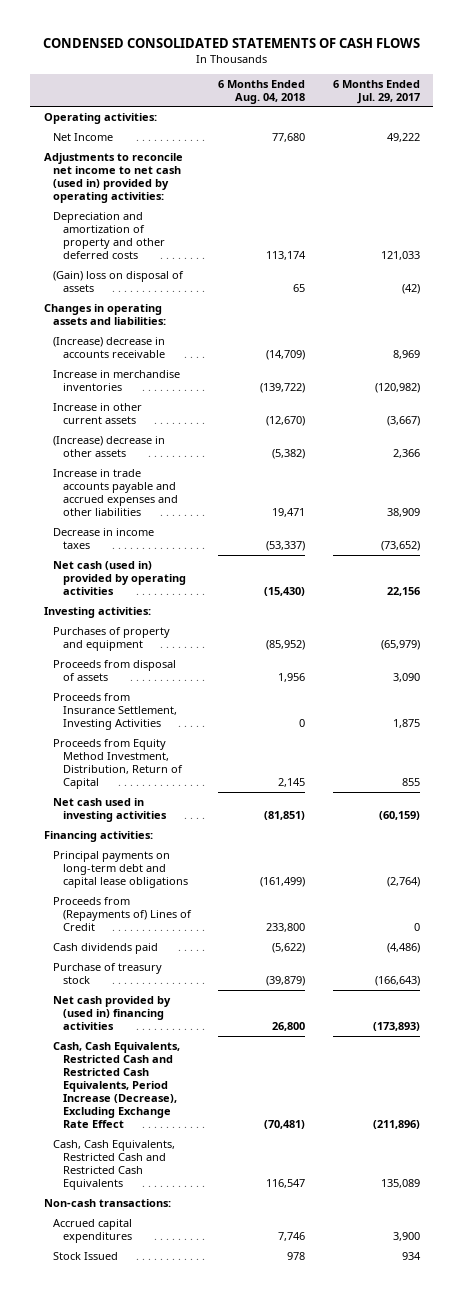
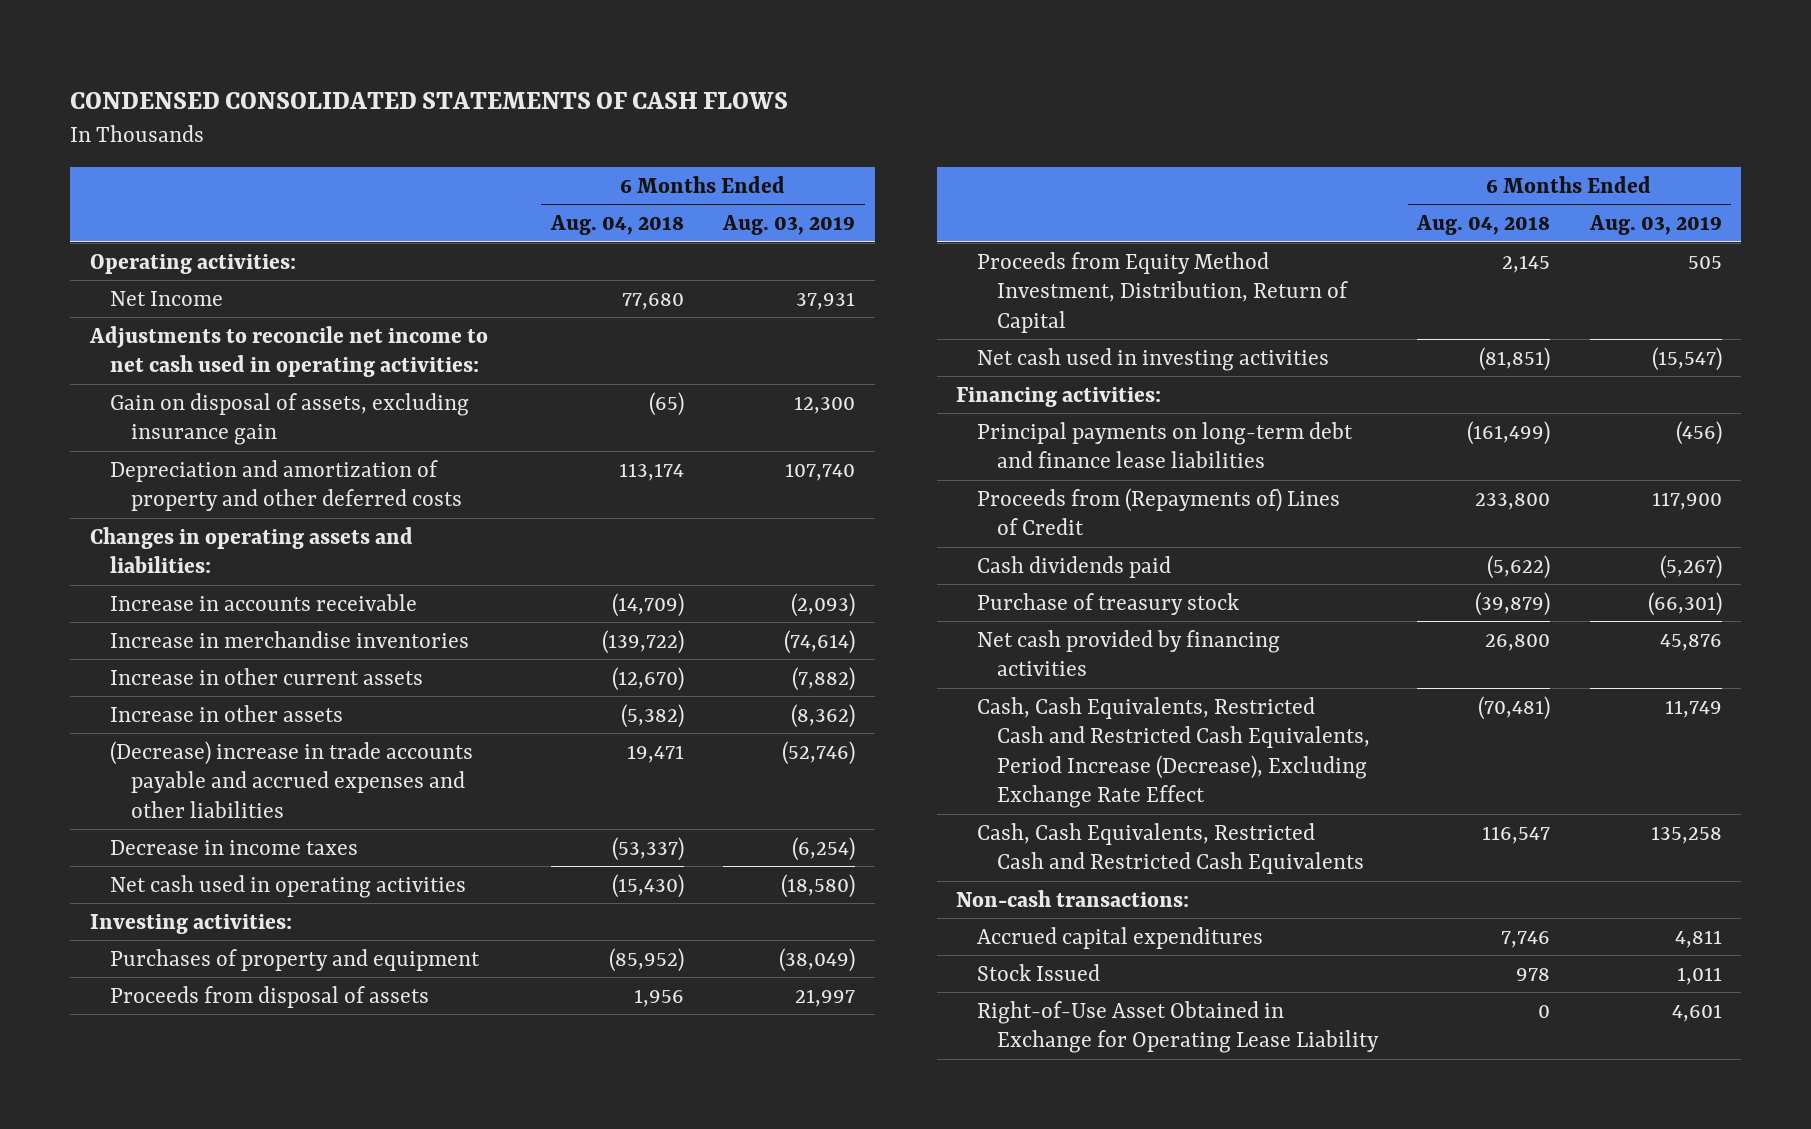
[332,79,420,104] 6 Months Ended Jul. 29, 2017 -> none
none -> [722,215,856,236] Aug. 03, 2019
[43,152,183,203] Adjustments to reconcile net income to net cash (used in) provided by operating activities: -> [88,325,488,378] Adjustments to reconcile net income to net cash used in operating activities:
none -> [110,392,470,446] Gain on disposal of assets, excluding insurance gain
[53,270,185,292] (Gain) loss on disposal of assets -> none
[53,336,166,358] (Increase) decrease in accounts receivable -> [110,593,418,611] Increase in accounts receivable
[53,435,166,457] (Increase) decrease in other assets -> [110,704,344,722] Increase in other assets
[53,468,179,516] Increase in trade accounts payable and accrued expenses and other liabilities -> [110,740,474,818] (Decrease) increase in trade accounts payable and accrued expenses and other liabilities
[53,560,187,595] Net cash (used in) provided by operating activities -> [110,874,467,898] Net cash used in operating activities
[53,692,178,730] Proceeds from Insurance Settlement, Investing Activities -> none
[53,850,189,888] Principal payments on long-term debt and capital lease obligations -> [976,421,1353,469] Principal payments on long-term debt and finance lease liabilities
[53,995,172,1030] Net cash provided by (used in) financing activities -> [976,629,1280,677] Net cash provided by financing activities
none -> [976,1000,1380,1054] Right-of-Use Asset Obtained in Exchange for Operating Lease Liability

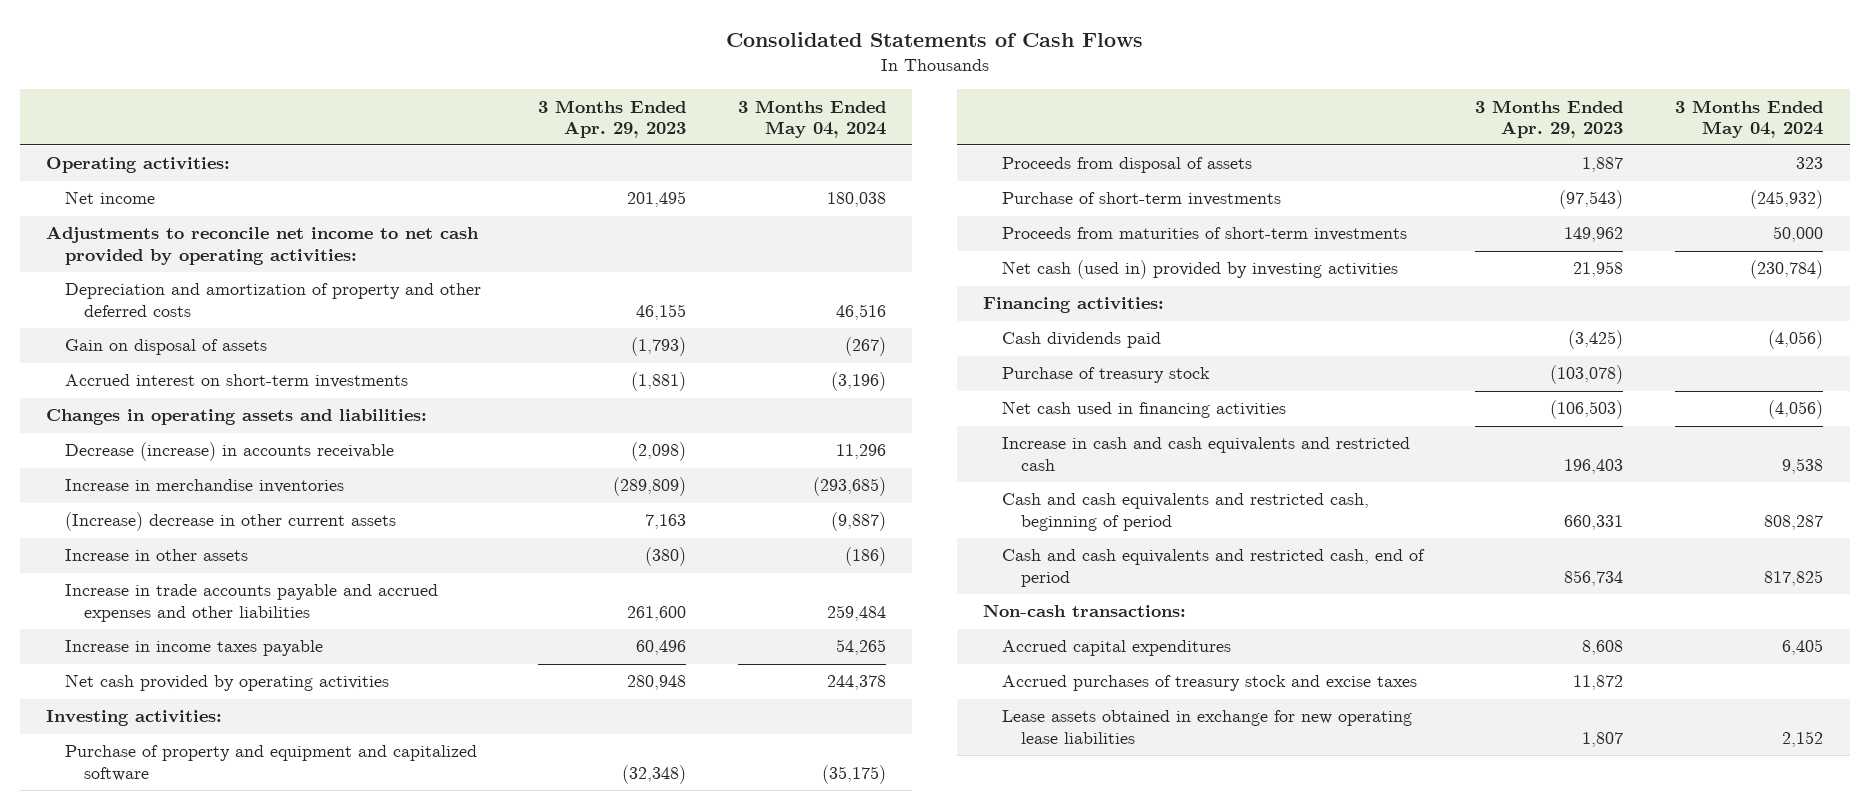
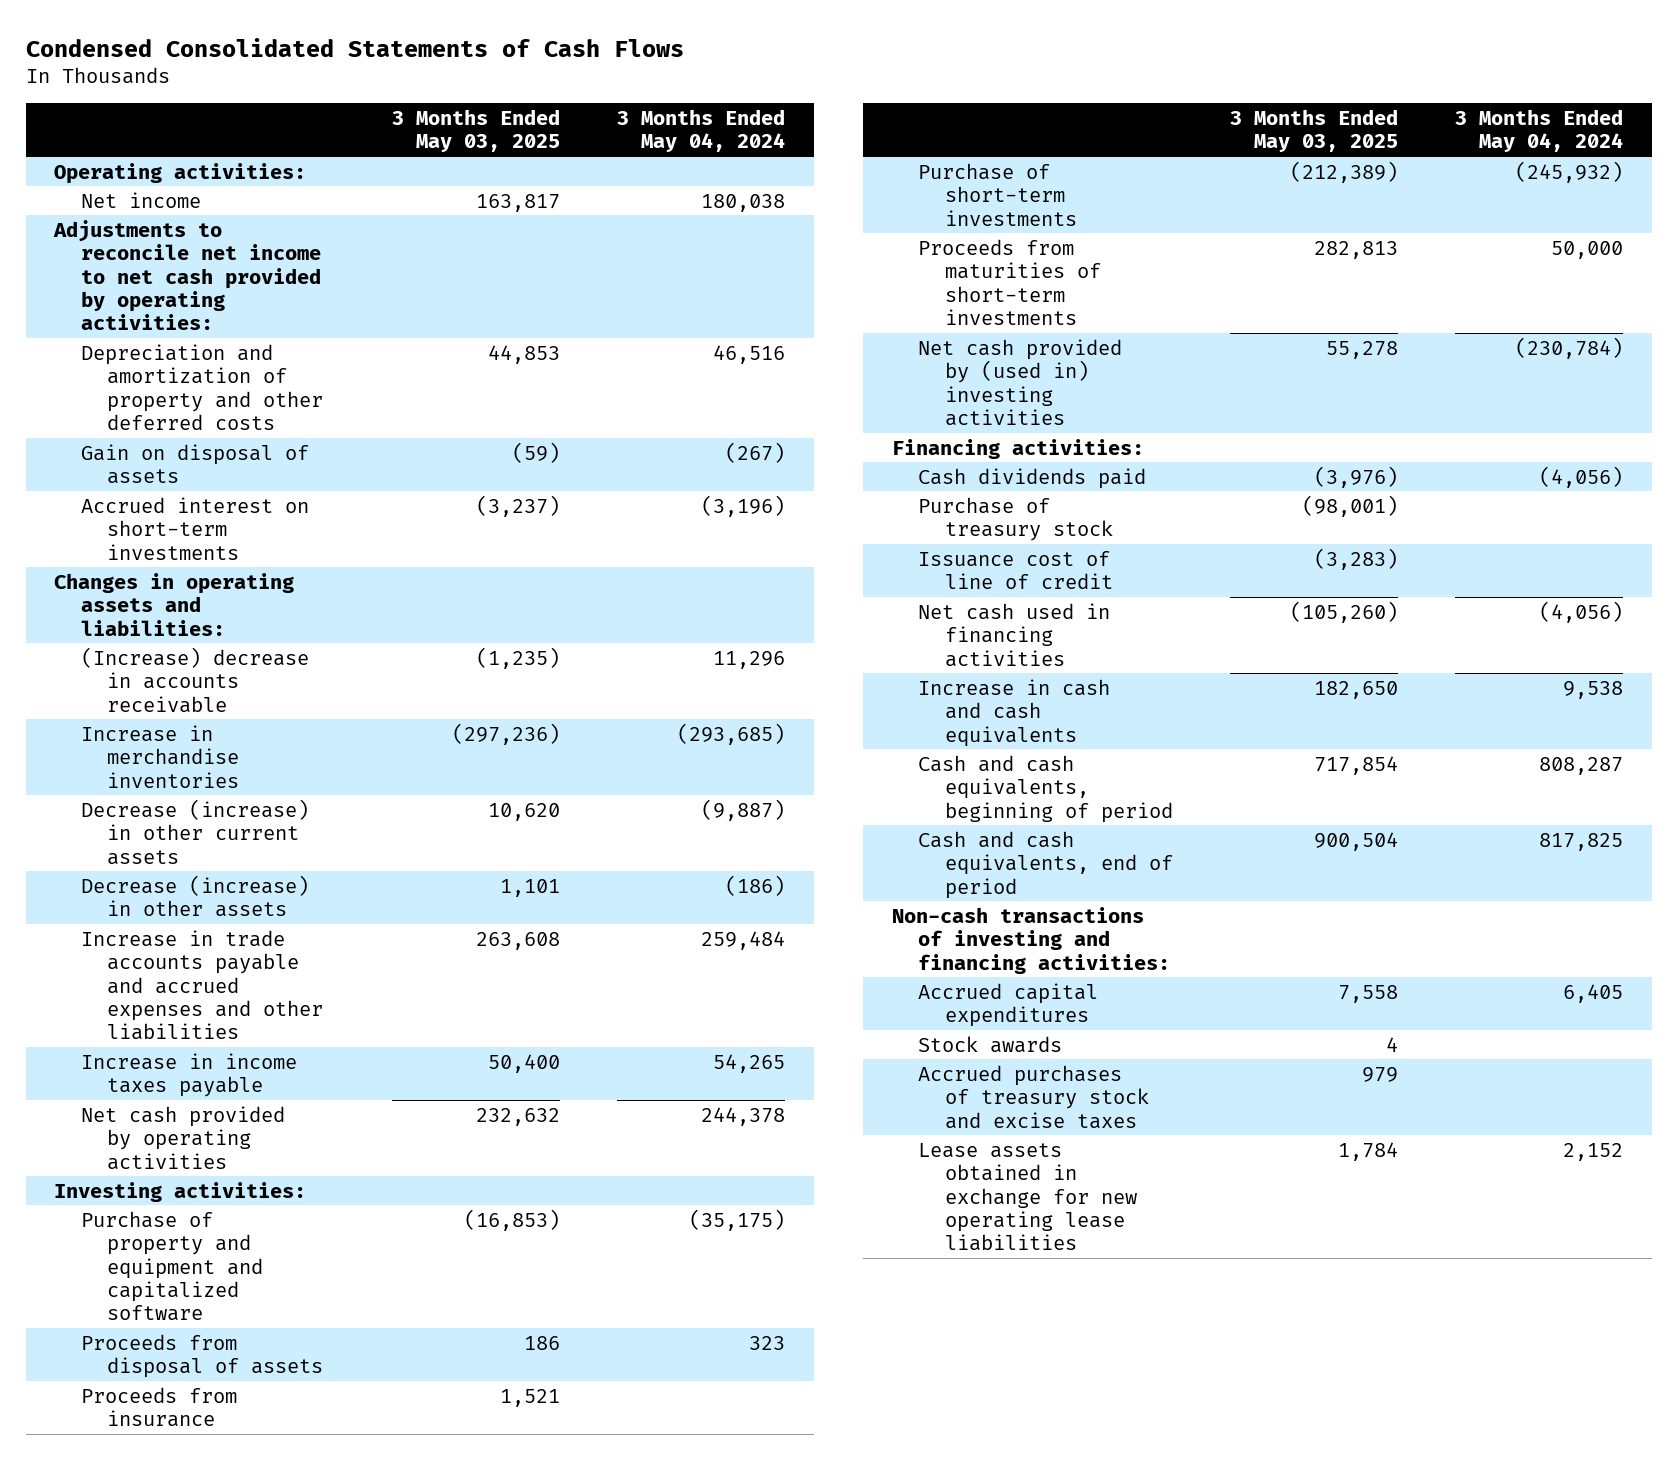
[725,32,1143,48] Consolidated Statements of Cash Flows -> [25,37,684,57] Condensed Consolidated Statements of Cash Flows
[537,99,686,138] 3 Months Ended Apr. 29, 2023 -> none
none -> [392,108,561,153] 3 Months Ended May 03, 2025
[64,442,394,462] Decrease (increase) in accounts receivable -> [80,646,309,713] (Increase) decrease in accounts receivable
[64,512,396,532] (Increase) decrease in other current assets -> [80,798,309,865] Decrease (increase) in other current assets
[64,549,248,562] Increase in other assets -> [80,874,309,918] Decrease (increase) in other assets
none -> [80,1386,237,1428] Proceeds from insurance
[1001,260,1398,280] Net cash (used in) provided by investing activities -> [918,338,1123,426] Net cash provided by (used in) investing activities
none -> [918,550,1114,590] Issuance cost of line of credit
[1001,437,1410,471] Increase in cash and cash equivalents and restricted cash -> [918,678,1111,747] Increase in cash and cash equivalents
[1001,493,1369,531] Cash and cash equivalents and restricted cash, beginning of period -> [918,754,1174,823] Cash and cash equivalents, beginning of period
[1001,549,1425,587] Cash and cash equivalents and restricted cash, end of period -> [918,830,1174,899] Cash and cash equivalents, end of period
[982,604,1186,618] Non-cash transactions: -> [891,906,1171,974] Non-cash transactions of investing and financing activities:
none -> [918,1035,1063,1053] Stock awards

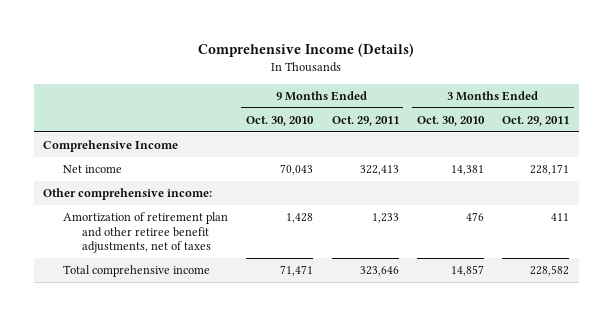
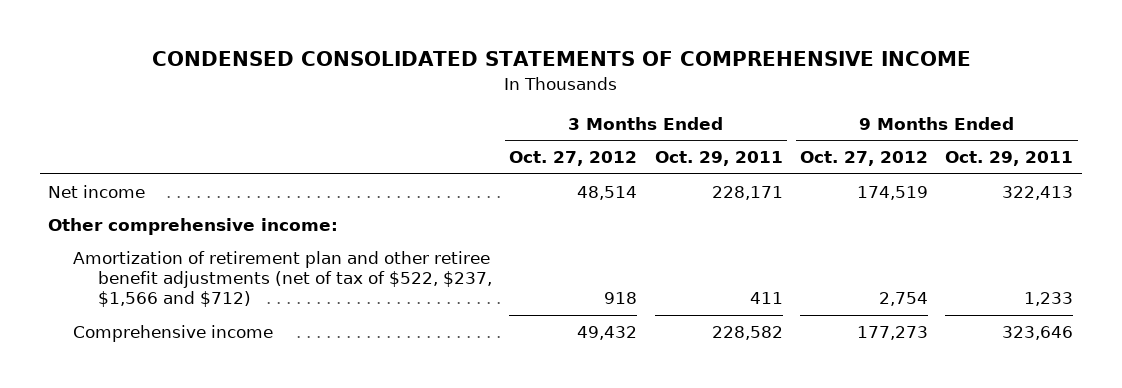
[198,42,415,57] Comprehensive Income (Details) -> [151,51,971,67] CONDENSED CONSOLIDATED STATEMENTS OF COMPREHENSIVE INCOME
[246,115,315,126] Oct. 30, 2010 -> none
[417,115,486,126] Oct. 30, 2010 -> none
none -> [509,151,638,167] Oct. 27, 2012
none -> [799,151,928,167] Oct. 27, 2012
[43,140,179,153] Comprehensive Income -> none
[62,212,228,254] Amortization of retirement plan and other retiree benefit adjustments, net of taxes -> [73,250,492,308] Amortization of retirement plan and other retiree benefit adjustments (net of tax of $522, $237, $1,566 and $712)
[62,265,210,278] Total comprehensive income -> [73,324,274,342] Comprehensive income

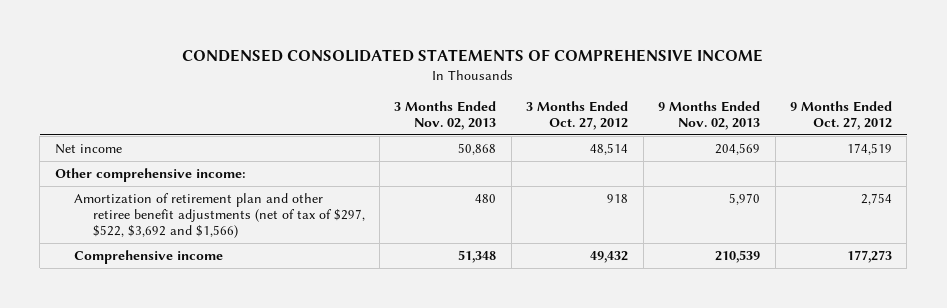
[654,151,783,167] Oct. 29, 2011 -> none
[945,151,1074,167] Oct. 29, 2011 -> none
none -> [394,100,497,130] 3 Months Ended Nov. 02, 2013
none -> [658,100,761,130] 9 Months Ended Nov. 02, 2013
[73,250,492,308] Amortization of retirement plan and other retiree benefit adjustments (net of tax of $522, $237, $1,566 and $712) -> [73,192,365,239] Amortization of retirement plan and other retiree benefit adjustments (net of tax of $297, $522, $3,692 and $1,566)

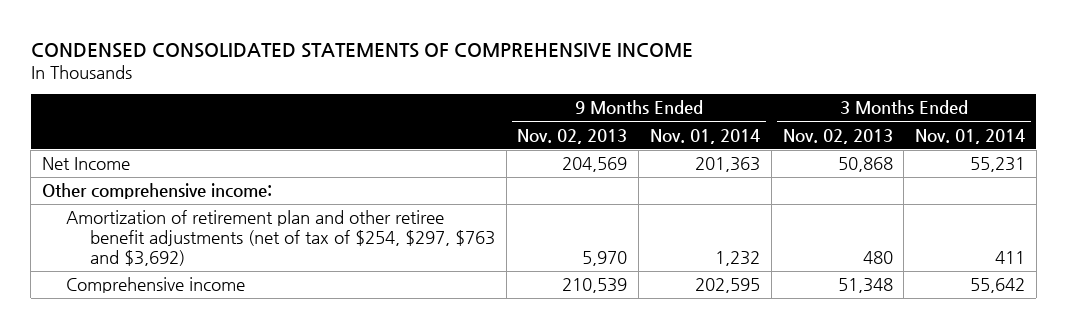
[526,100,629,130] 3 Months Ended Oct. 27, 2012 -> none
[789,100,892,130] 9 Months Ended Oct. 27, 2012 -> none
none -> [650,128,761,144] Nov. 01, 2014
none -> [915,128,1026,144] Nov. 01, 2014
[54,143,122,154] Net income -> [41,157,130,171] Net Income
[73,192,365,239] Amortization of retirement plan and other retiree benefit adjustments (net of tax of $297, $522, $3,692 and $1,566) -> [65,210,495,266] Amortization of retirement plan and other retiree benefit adjustments (net of tax of $254, $297, $763 and $3,692)

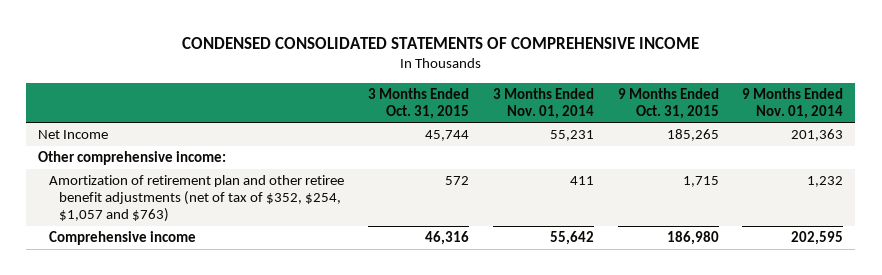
[517,128,628,144] Nov. 02, 2013 -> none
[782,128,893,144] Nov. 02, 2013 -> none
none -> [367,87,469,119] 3 Months Ended Oct. 31, 2015
none -> [617,87,719,119] 9 Months Ended Oct. 31, 2015
[65,210,495,266] Amortization of retirement plan and other retiree benefit adjustments (net of tax of $254, $297, $763 and $3,692) -> [48,174,344,223] Amortization of retirement plan and other retiree benefit adjustments (net of tax of $352, $254, $1,057 and $763)

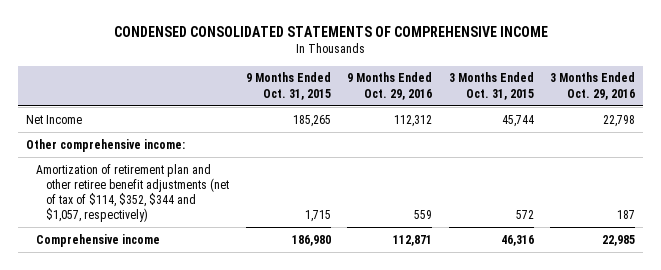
[492,87,594,119] 3 Months Ended Nov. 01, 2014 -> none
[742,87,844,119] 9 Months Ended Nov. 01, 2014 -> none
none -> [347,72,433,100] 9 Months Ended Oct. 29, 2016
none -> [550,72,636,100] 3 Months Ended Oct. 29, 2016
[48,174,344,223] Amortization of retirement plan and other retiree benefit adjustments (net of tax of $352, $254, $1,057 and $763) -> [36,163,230,223] Amortization of retirement plan and other retiree benefit adjustments (net of tax of $114, $352, $344 and $1,057, respectively)

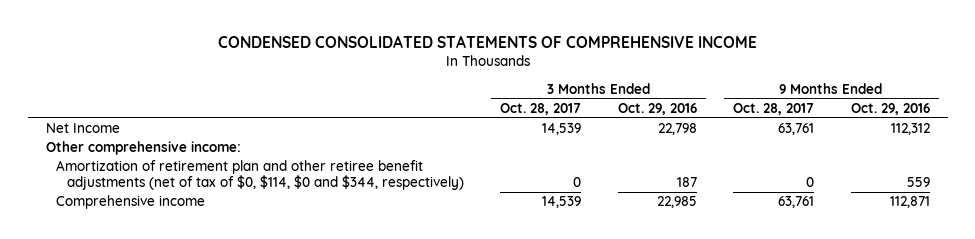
[245,72,331,100] 9 Months Ended Oct. 31, 2015 -> none
[448,72,534,100] 3 Months Ended Oct. 31, 2015 -> none
none -> [500,102,582,115] Oct. 28, 2017
none -> [733,102,815,115] Oct. 28, 2017
[36,163,230,223] Amortization of retirement plan and other retiree benefit adjustments (net of tax of $114, $352, $344 and $1,057, respectively) -> [56,160,464,191] Amortization of retirement plan and other retiree benefit adjustments (net of tax of $0, $114, $0 and $344, respectively)

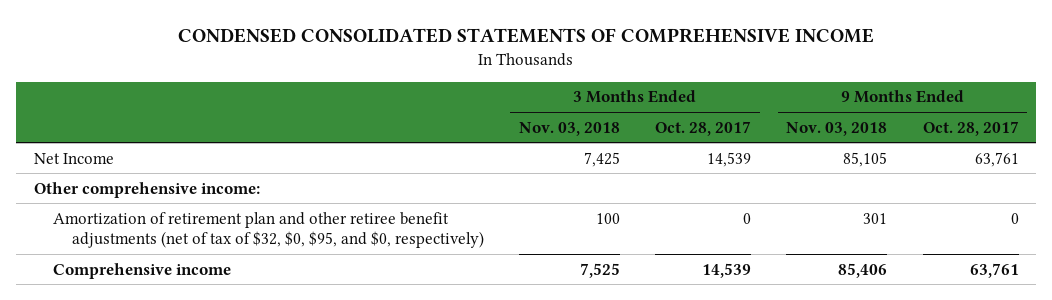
[617,102,697,115] Oct. 29, 2016 -> none
[850,102,930,115] Oct. 29, 2016 -> none
none -> [519,121,621,136] Nov. 03, 2018
none -> [786,121,888,136] Nov. 03, 2018
[56,160,464,191] Amortization of retirement plan and other retiree benefit adjustments (net of tax of $0, $114, $0 and $344, respectively) -> [52,211,485,249] Amortization of retirement plan and other retiree benefit adjustments (net of tax of $32, $0, $95, and $0, respectively)

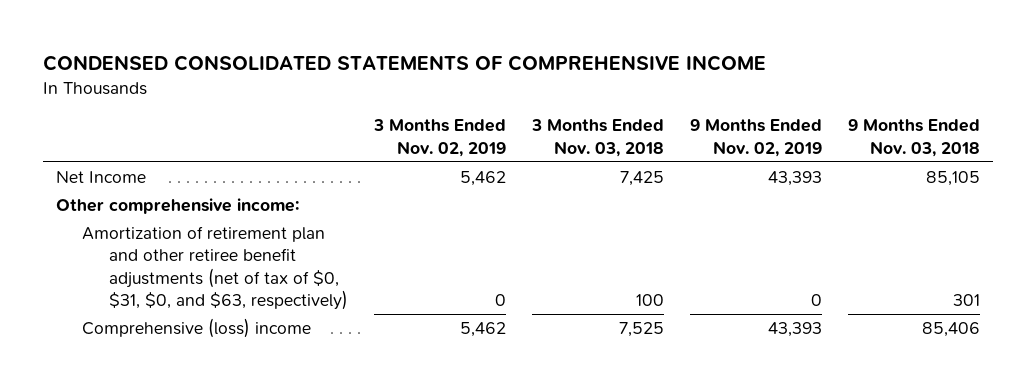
[655,120,752,136] Oct. 28, 2017 -> none
[922,120,1019,136] Oct. 28, 2017 -> none
none -> [372,119,506,157] 3 Months Ended Nov. 02, 2019
none -> [690,119,823,157] 9 Months Ended Nov. 02, 2019
[52,211,485,249] Amortization of retirement plan and other retiree benefit adjustments (net of tax of $32, $0, $95, and $0, respectively) -> [82,225,348,311] Amortization of retirement plan and other retiree benefit adjustments (net of tax of $0, $31, $0, and $63, respectively)
[52,262,231,279] Comprehensive income -> [82,317,312,338] Comprehensive (loss) income

